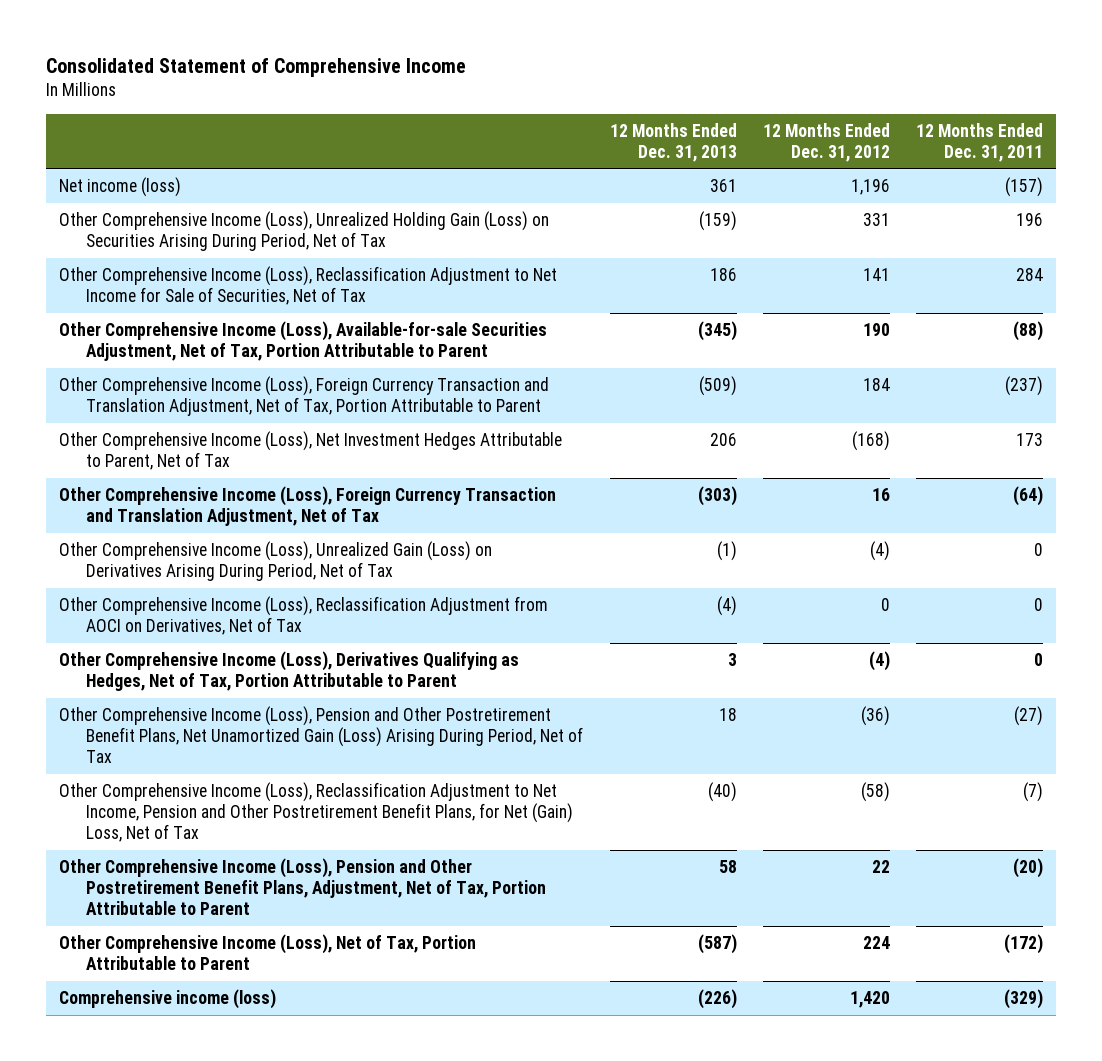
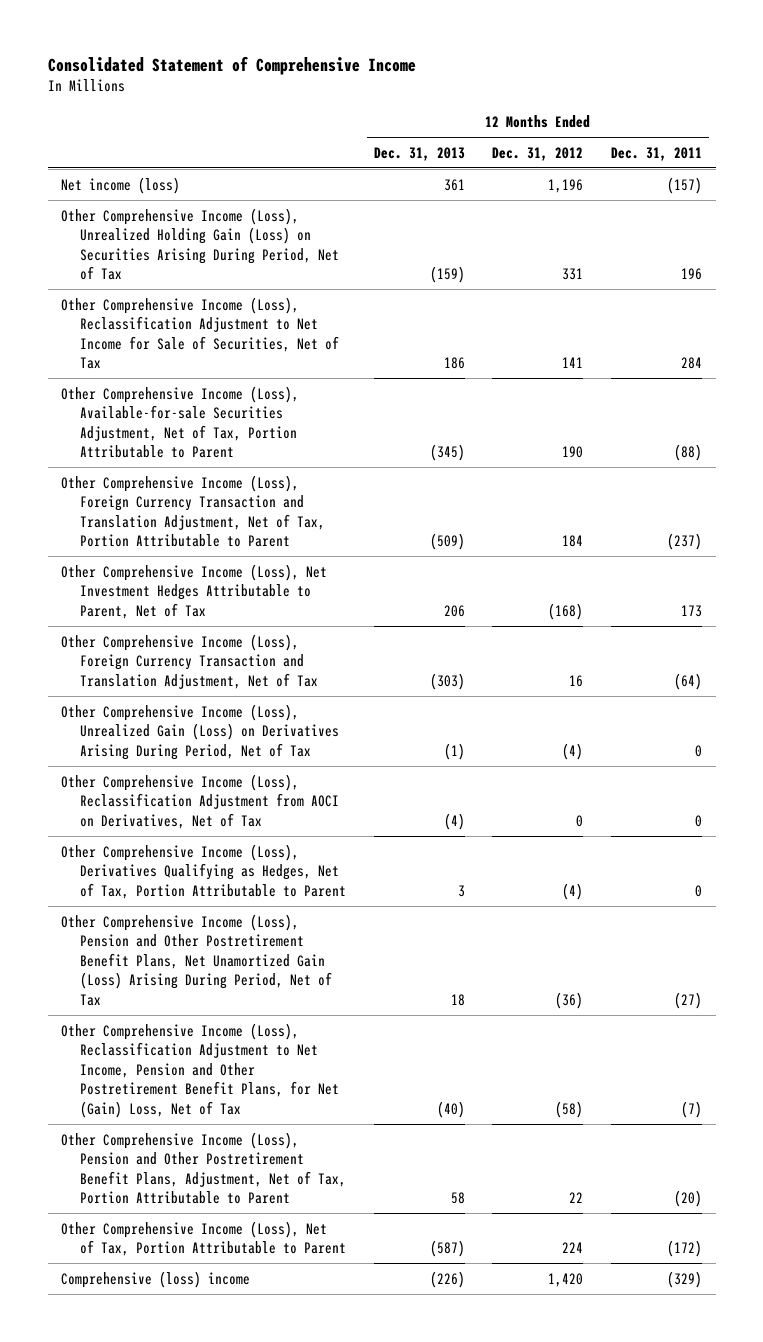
[58,989,276,1010] Comprehensive income (loss) -> [61,1270,251,1288] Comprehensive (loss) income

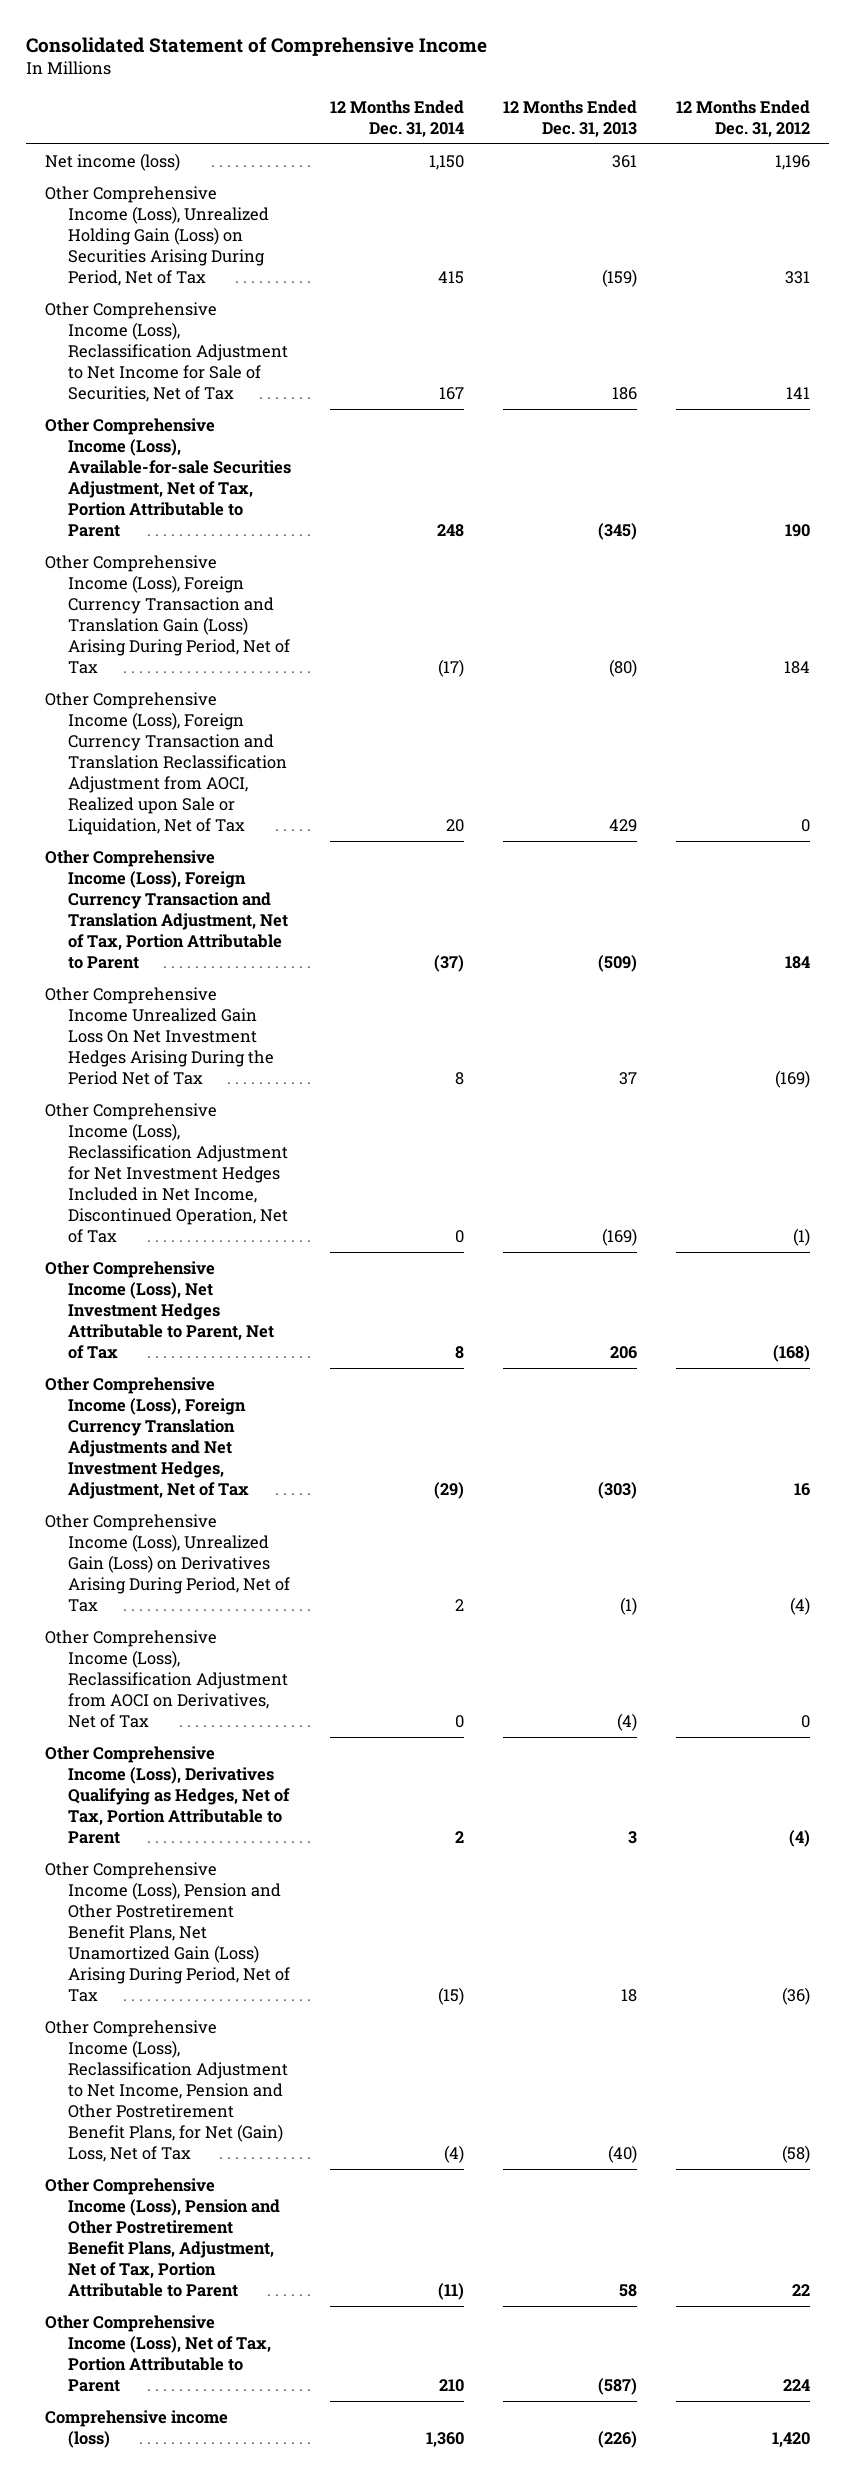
[610,146,702,161] Dec. 31, 2011 -> none
none -> [330,100,465,137] 12 Months Ended Dec. 31, 2014
none -> [45,554,291,674] Other Comprehensive Income (Loss), Foreign Currency Transaction and Translation Gain (Loss) Arising During Period, Net of Tax
none -> [45,691,288,835] Other Comprehensive Income (Loss), Foreign Currency Transaction and Translation Reclassification Adjustment from AOCI, Realized upon Sale or Liquidation, Net of Tax
none -> [45,986,275,1085] Other Comprehensive Income Unrealized Gain Loss On Net Investment Hedges Arising During the Period Net of Tax
none -> [45,1102,289,1243] Other Comprehensive Income (Loss), Reclassification Adjustment for Net Investment Hedges Included in Net Income, Discontinued Operation, Net of Tax
[61,633,318,689] Other Comprehensive Income (Loss), Foreign Currency Transaction and Translation Adjustment, Net of Tax -> [45,1376,250,1499] Other Comprehensive Income (Loss), Foreign Currency Translation Adjustments and Net Investment Hedges, Adjustment, Net of Tax
[61,1270,251,1288] Comprehensive (loss) income -> [45,2409,229,2448] Comprehensive income (loss)

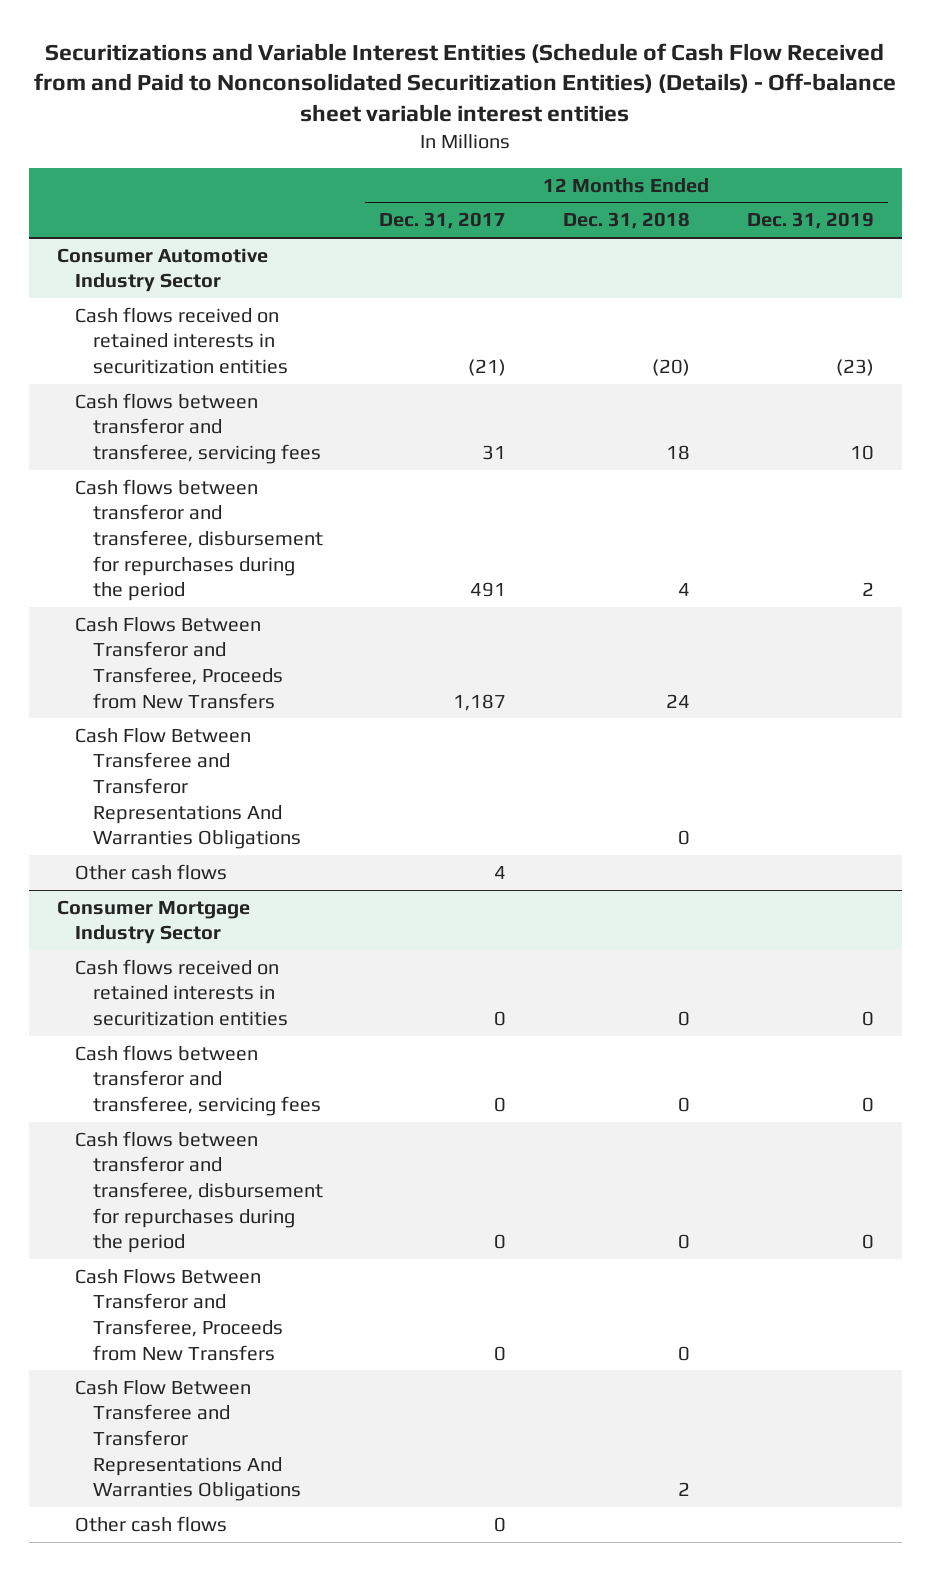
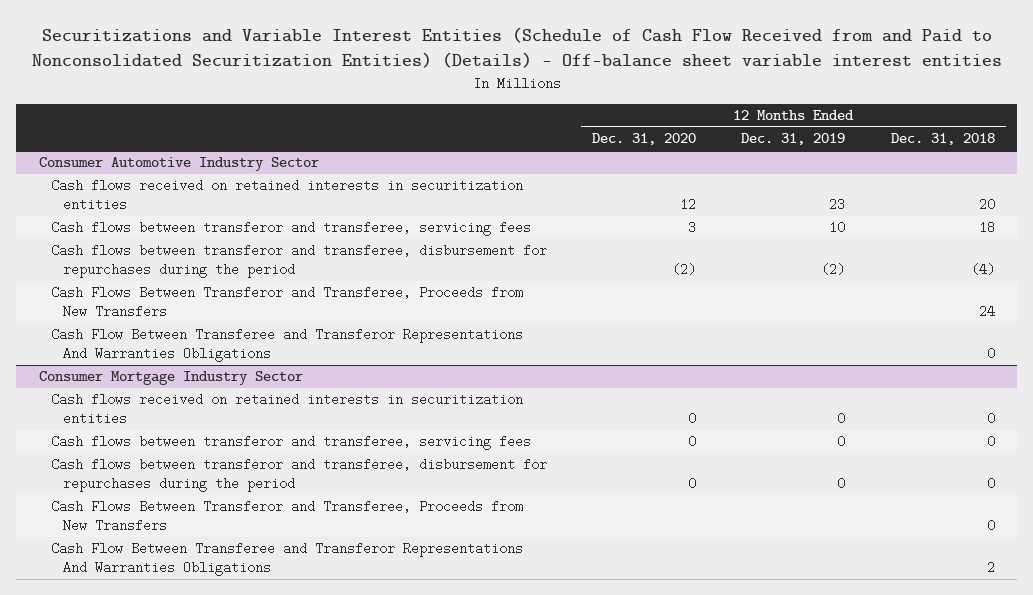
[379,212,507,230] Dec. 31, 2017 -> none
none -> [592,133,697,146] Dec. 31, 2020
[651,358,690,376] (20) -> [978,198,995,212] 20
[835,358,874,376] (23) -> [829,198,846,212] 23
[677,583,690,597] 4 -> [970,263,995,277] (4)
[861,582,874,597] 2 -> [821,263,846,277] (2)
[74,863,227,880] Other cash flows -> none
[74,1515,227,1532] Other cash flows -> none

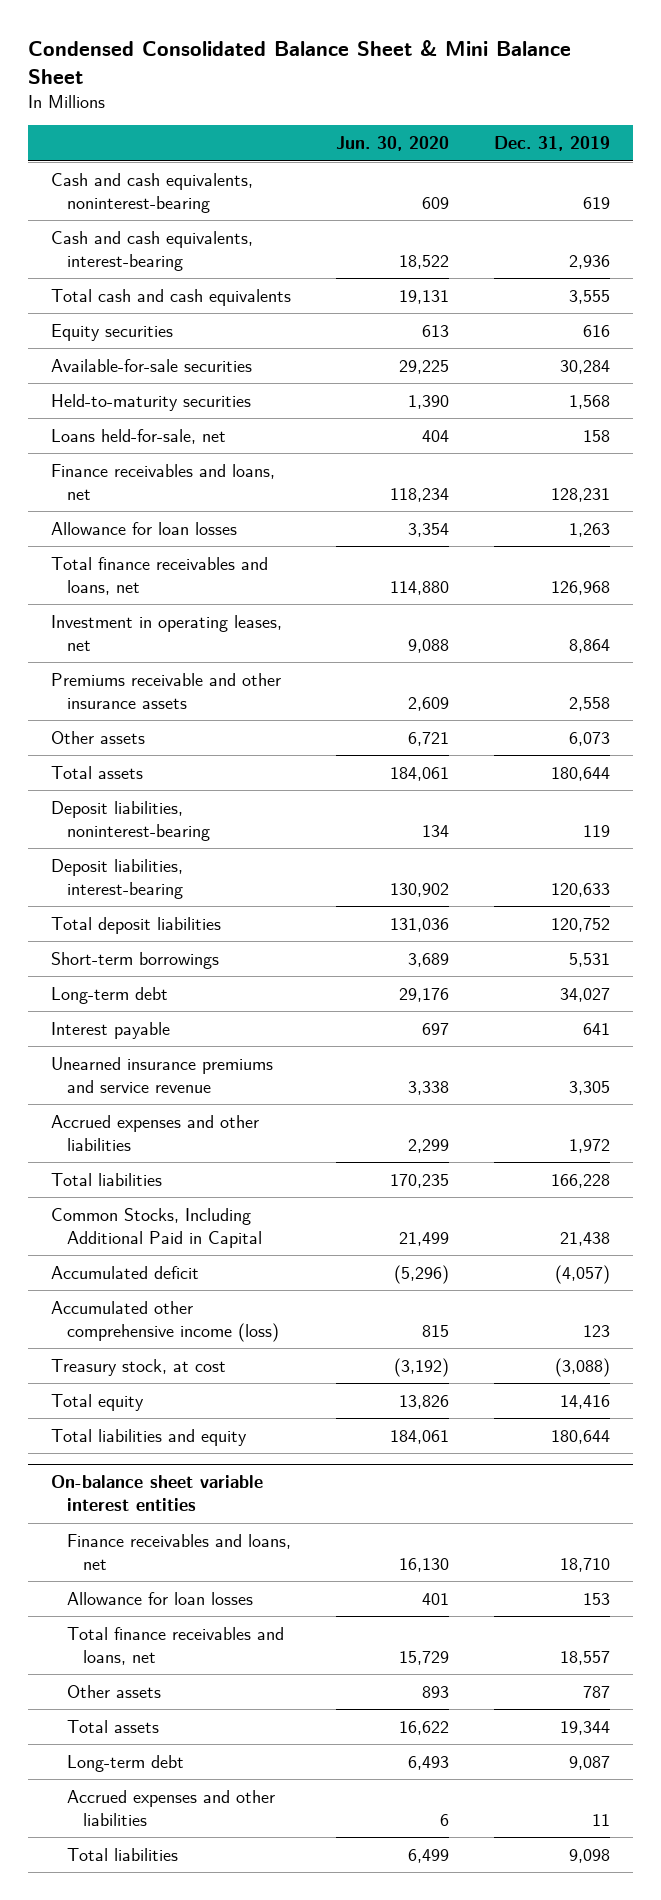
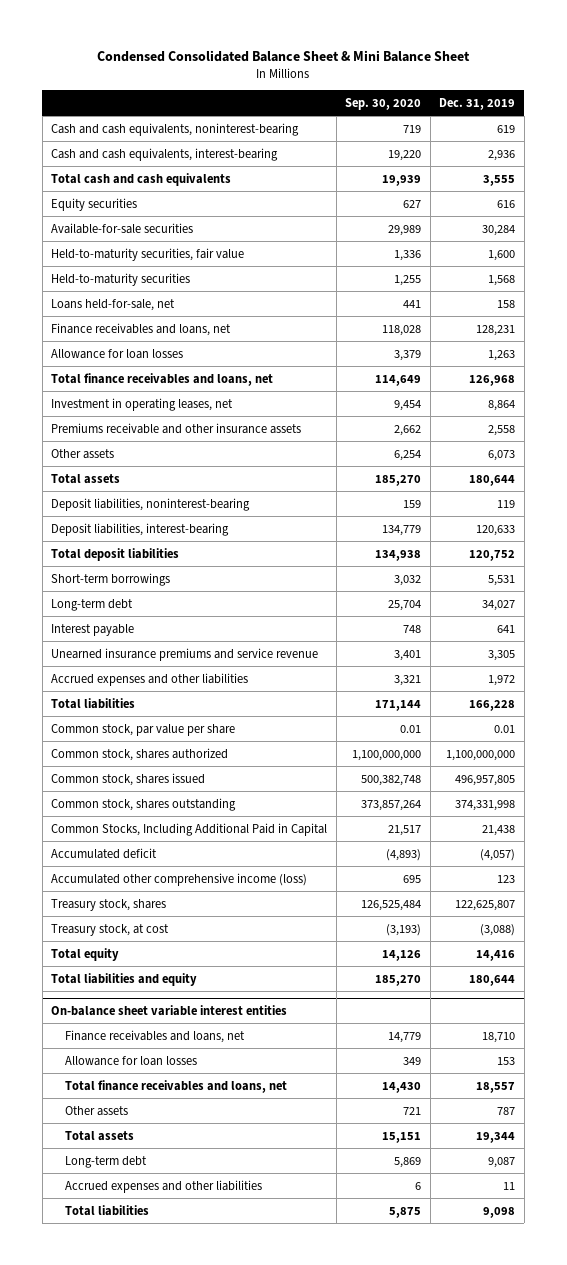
[336,136,450,152] Jun. 30, 2020 -> none
none -> [345,97,422,110] Sep. 30, 2020
none -> [51,247,245,261] Held-to-maturity securities, fair value
none -> [51,723,236,736] Common stock, par value per share
none -> [51,747,229,761] Common stock, shares authorized
none -> [51,772,206,786] Common stock, shares issued
none -> [51,797,237,811] Common stock, shares outstanding
none -> [51,898,167,911] Treasury stock, shares

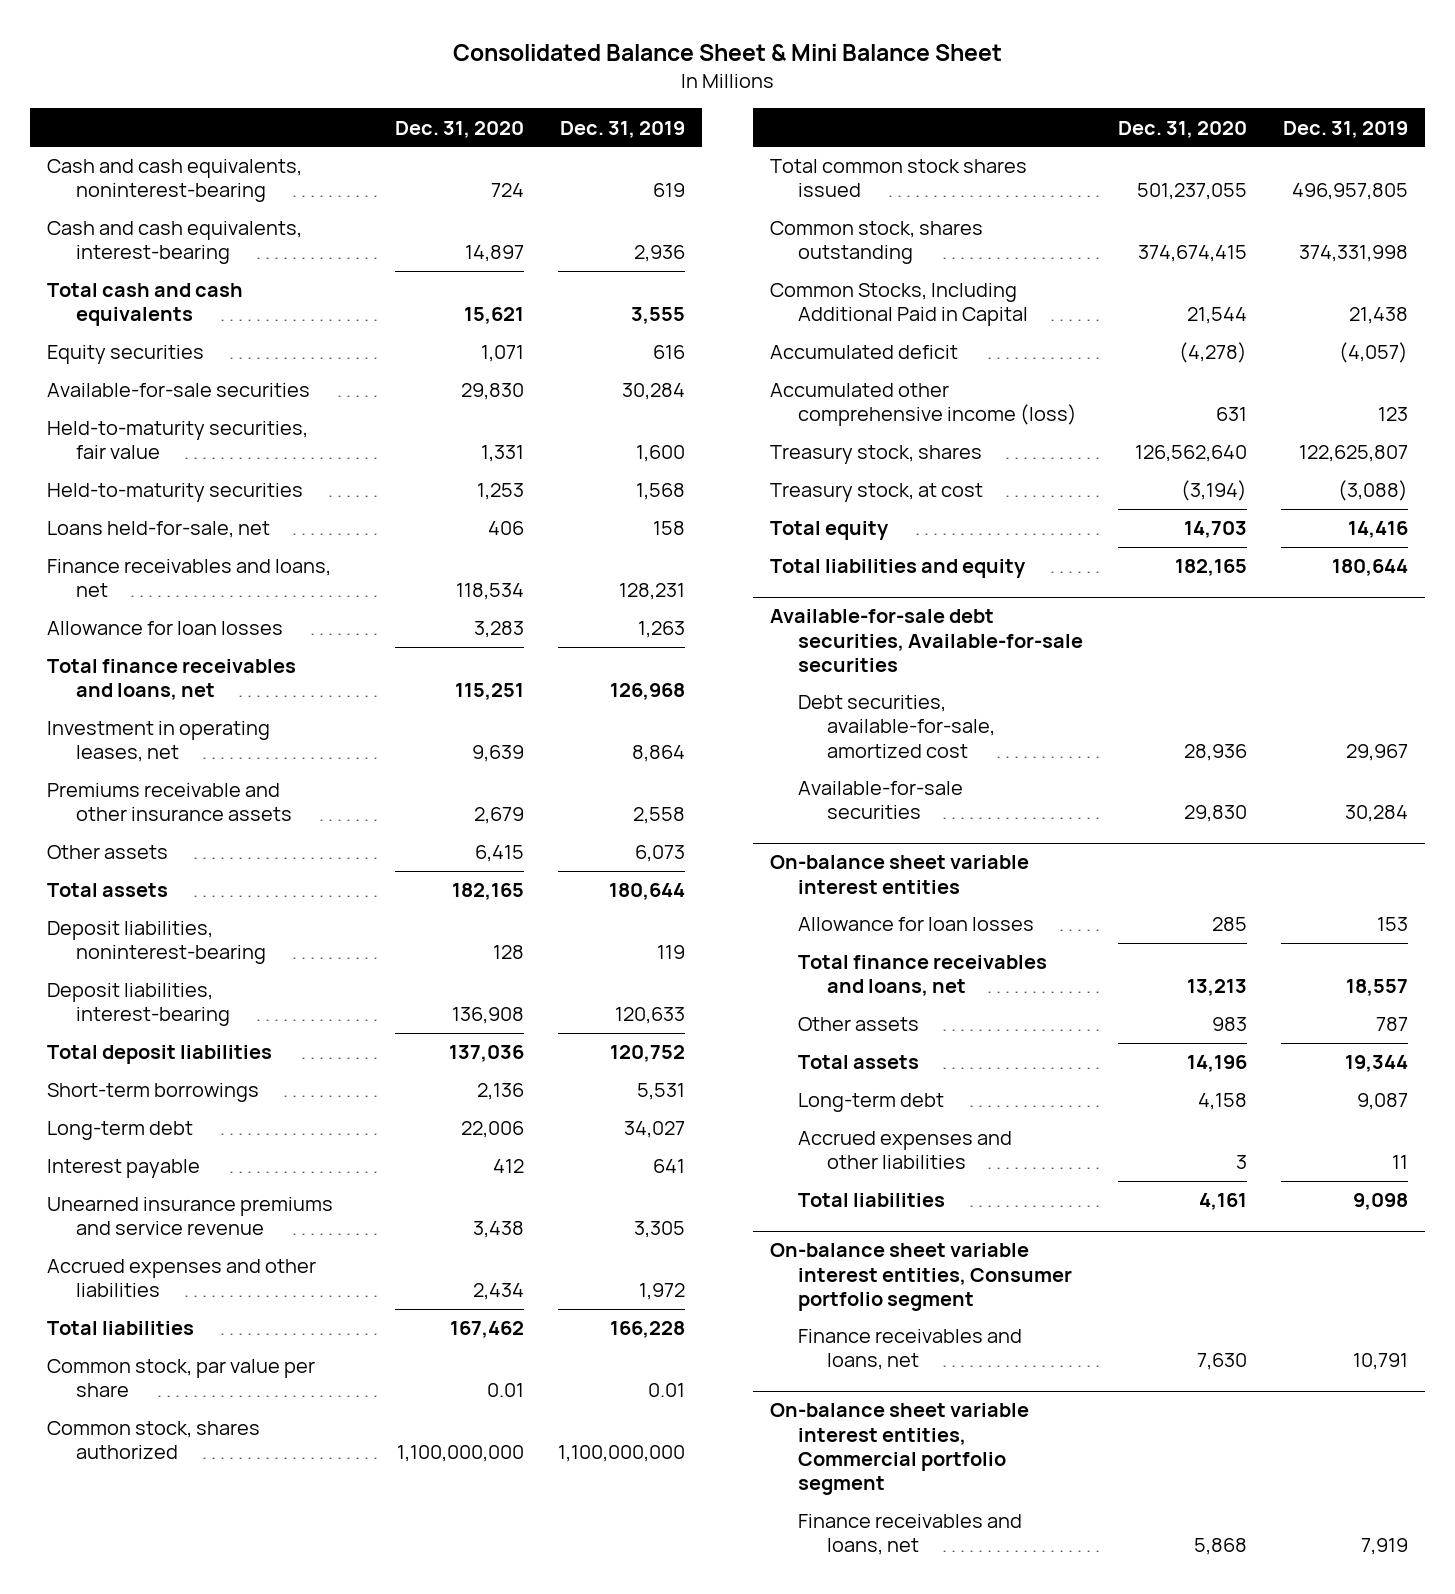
[97,50,471,63] Condensed Consolidated Balance Sheet & Mini Balance Sheet -> [452,44,1002,62] Consolidated Balance Sheet & Mini Balance Sheet
[345,97,422,110] Sep. 30, 2020 -> none
none -> [394,120,524,138] Dec. 31, 2020
[51,772,206,786] Common stock, shares issued -> [769,159,1027,198] Total common stock shares issued
none -> [769,609,1084,672] Available-for-sale debt securities, Available-for-sale securities
none -> [798,695,995,758] Debt securities, available-for-sale, amortized cost
none -> [798,781,964,820] Available-for-sale securities
[64,1029,245,1043] Finance receivables and loans, net -> none
none -> [769,1243,1073,1311] On-balance sheet variable interest entities, Consumer portfolio segment
none -> [798,1329,1023,1371] Finance receivables and loans, net
none -> [769,1403,1029,1496] On-balance sheet variable interest entities, Commercial portfolio segment
none -> [798,1514,1023,1556] Finance receivables and loans, net

